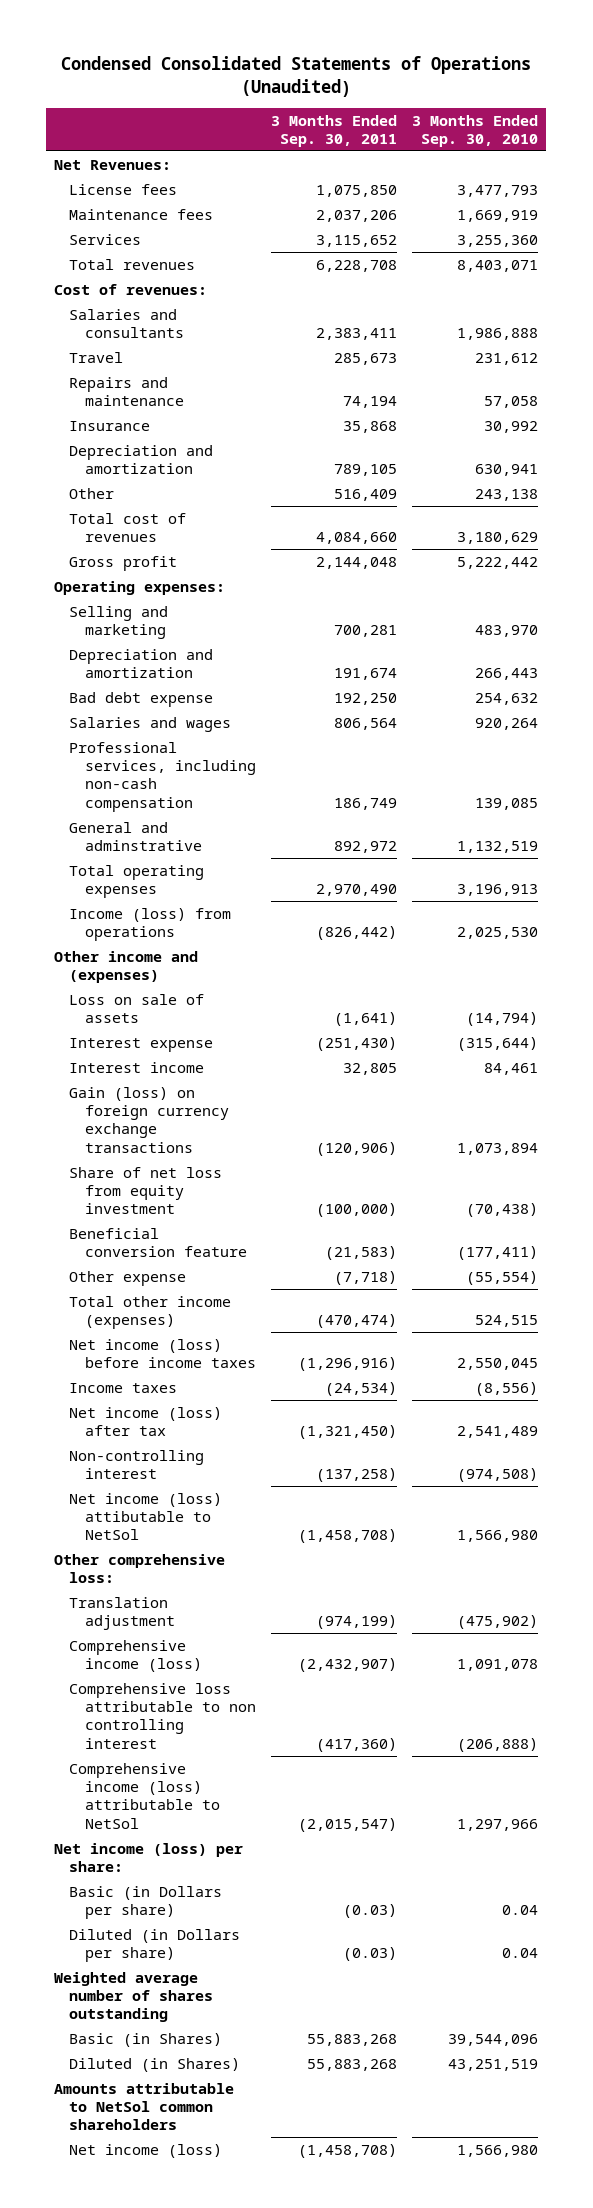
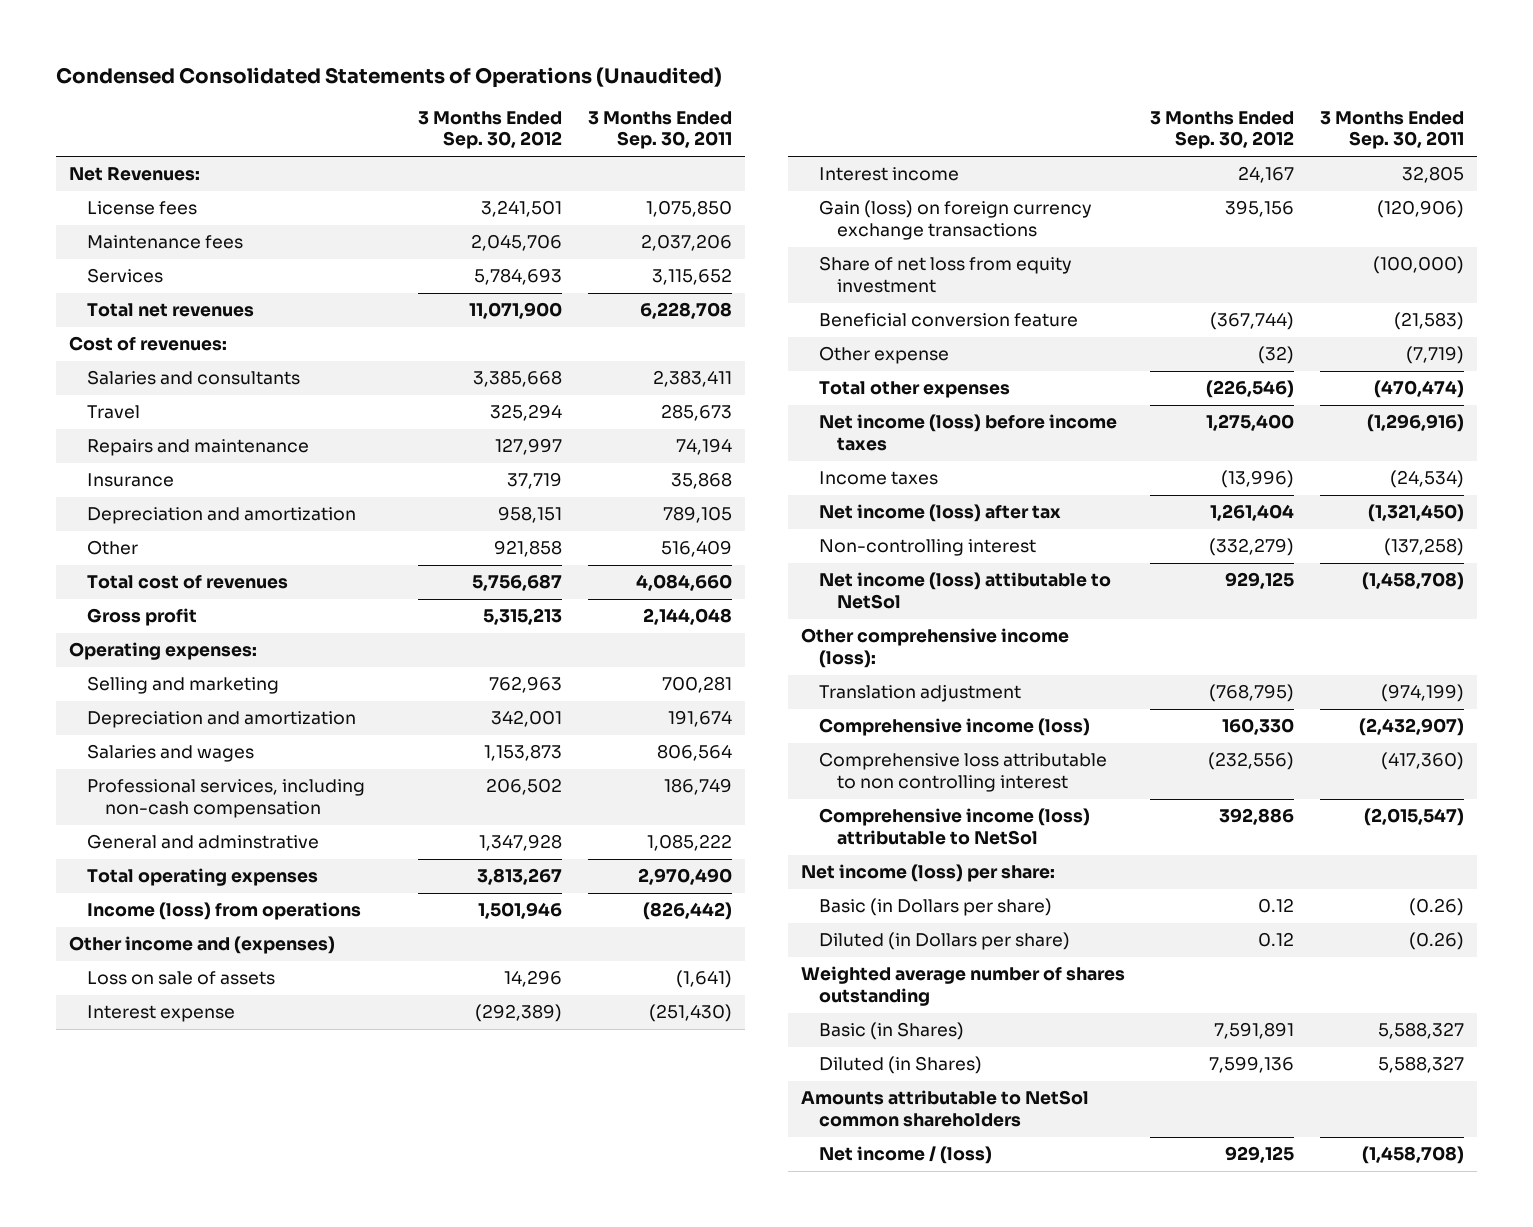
[412,114,539,148] 3 Months Ended Sep. 30, 2010 -> none
none -> [418,110,563,150] 3 Months Ended Sep. 30, 2012
[69,258,196,270] Total revenues -> [86,303,254,318] Total net revenues
[69,691,214,707] Bad debt expense -> none
[334,841,398,854] 892,972 -> [647,834,733,852] 1,085,222
[334,1270,398,1285] (7,718) -> [1406,346,1465,365] (7,719)
[69,1295,232,1330] Total other income (expenses) -> [818,381,1010,399] Total other expenses
[54,1553,226,1584] Other comprehensive loss: -> [800,628,1069,669] Other comprehensive income (loss):
[343,1904,398,1919] (0.03) -> [1409,898,1465,917] (0.26)
[343,1947,398,1962] (0.03) -> [1409,932,1465,951] (0.26)
[307,2033,398,2046] 55,883,268 -> [1378,1022,1465,1040] 5,588,327
[307,2058,398,2071] 55,883,268 -> [1378,1056,1465,1074] 5,588,327
[69,2143,223,2158] Net income (loss) -> [818,1146,992,1165] Net income / (loss)

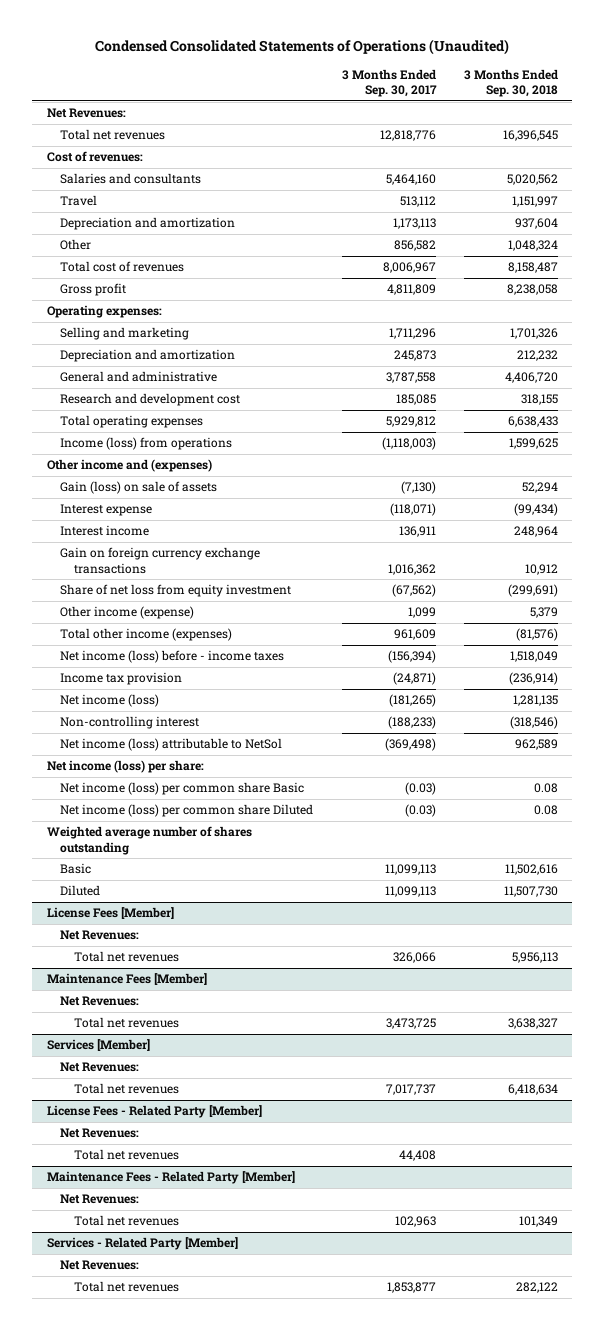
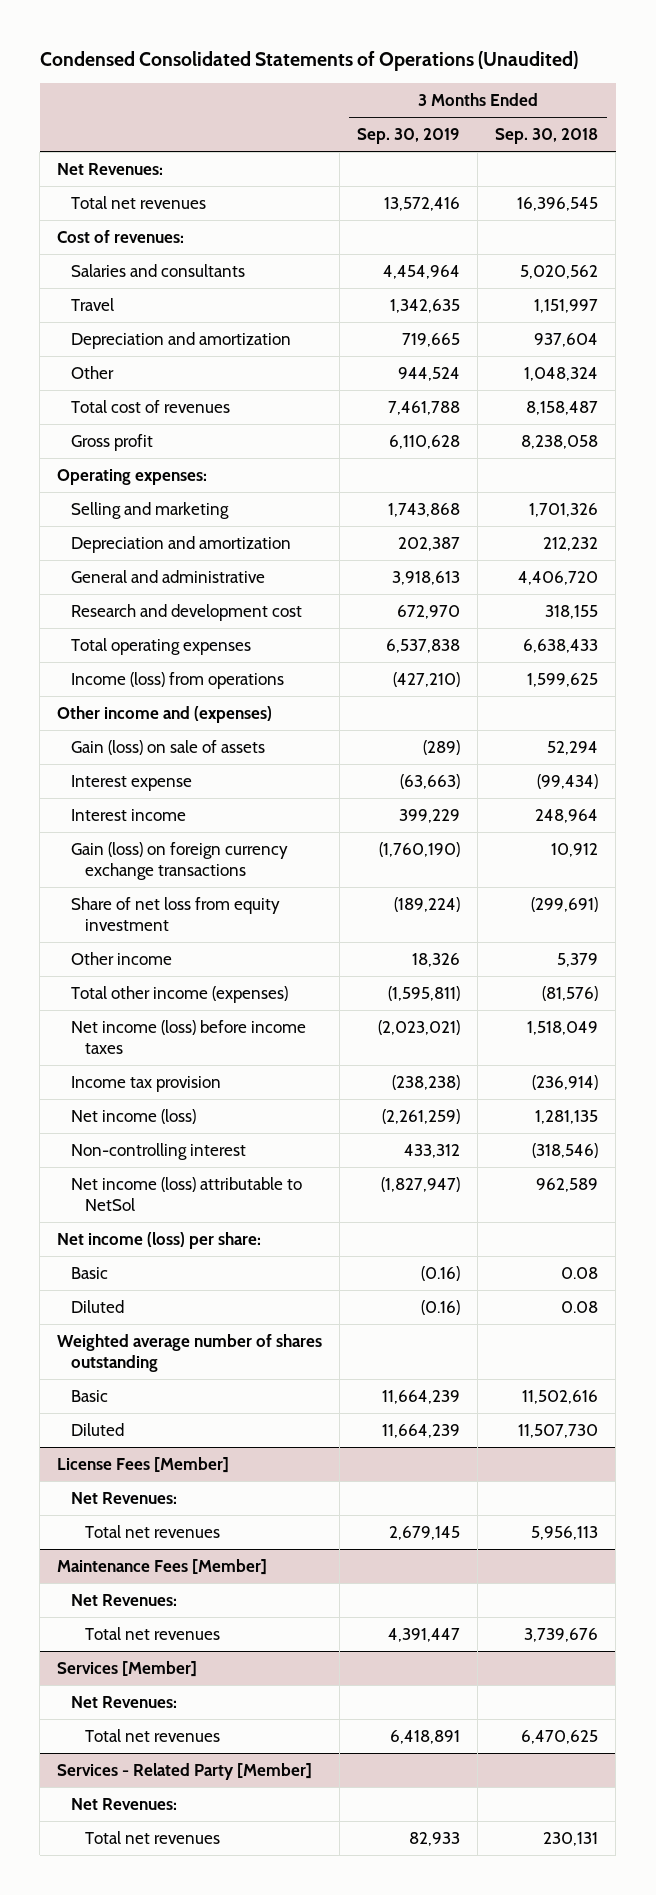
[341,68,437,98] 3 Months Ended Sep. 30, 2017 -> none
none -> [357,127,461,144] Sep. 30, 2019
[60,547,261,574] Gain on foreign currency exchange transactions -> [71,841,289,880] Gain (loss) on foreign currency exchange transactions
[60,606,195,620] Other income (expense) -> [71,951,173,965] Other income
[60,650,285,664] Net income (loss) before - income taxes -> [71,1019,307,1054] Net income (loss) before income taxes
[60,782,305,796] Net income (loss) per common share Basic -> [71,1266,109,1279] Basic
[60,804,314,818] Net income (loss) per common share Diluted -> [71,1299,125,1313] Diluted
[508,1018,559,1030] 3,638,327 -> [524,1627,599,1642] 3,739,676
[46,1105,262,1119] License Fees - Related Party [Member] -> none
[60,1128,140,1139] Net Revenues: -> none
[73,1149,179,1161] Total net revenues -> none
[46,1171,295,1185] Maintenance Fees - Related Party [Member] -> none
[60,1194,140,1205] Net Revenues: -> none
[73,1215,179,1227] Total net revenues -> none
[508,1084,559,1096] 6,418,634 -> [521,1729,599,1744] 6,470,625
[516,1282,559,1294] 282,122 -> [543,1831,599,1846] 230,131

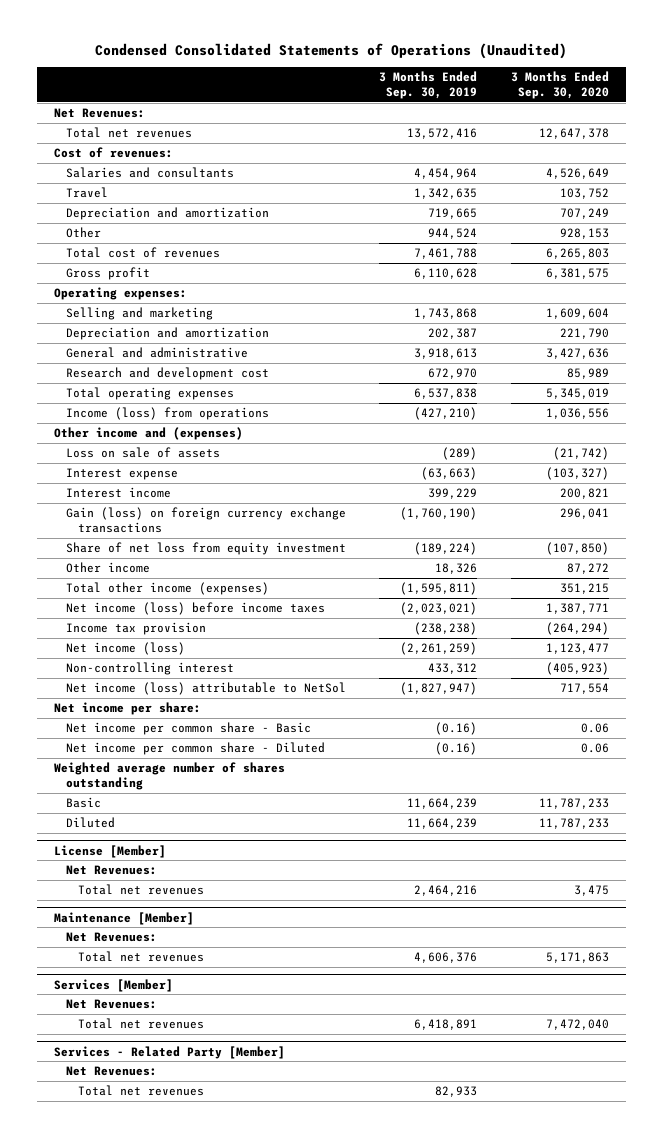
[495,127,599,144] Sep. 30, 2018 -> none
none -> [511,71,610,100] 3 Months Ended Sep. 30, 2020
[71,739,266,755] Gain (loss) on sale of assets -> [65,447,220,459] Loss on sale of assets
[57,1231,262,1249] Net income (loss) per share: -> [53,702,201,716] Net income per share:
[71,1266,109,1279] Basic -> [65,722,311,736] Net income per common share - Basic
[71,1299,125,1313] Diluted -> [65,742,325,756] Net income per common share - Diluted
[57,1456,230,1473] License Fees [Member] -> [53,844,166,858] License [Member]
[389,1525,461,1540] 2,679,145 -> [414,885,478,897] 2,464,216
[57,1558,268,1575] Maintenance Fees [Member] -> [53,911,194,925] Maintenance [Member]
[388,1627,461,1642] 4,391,447 -> [414,952,478,964] 4,606,376

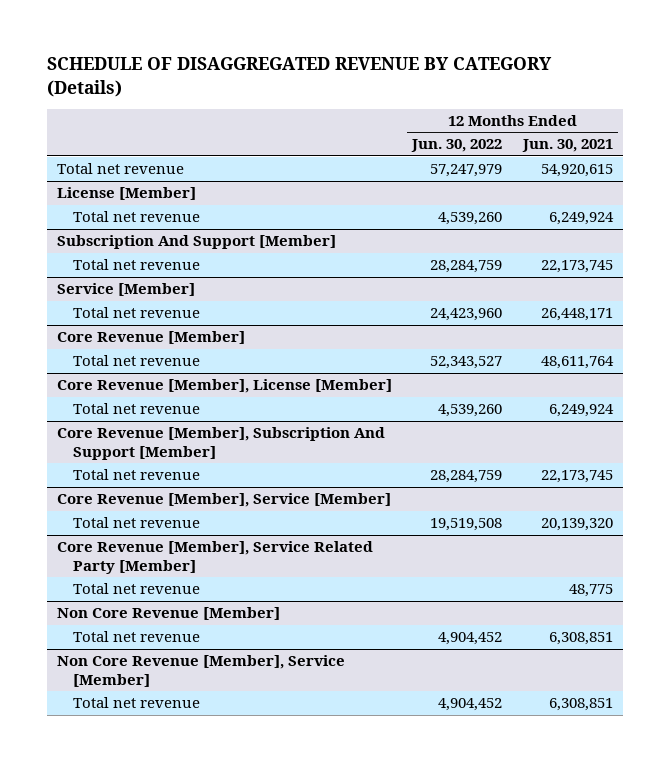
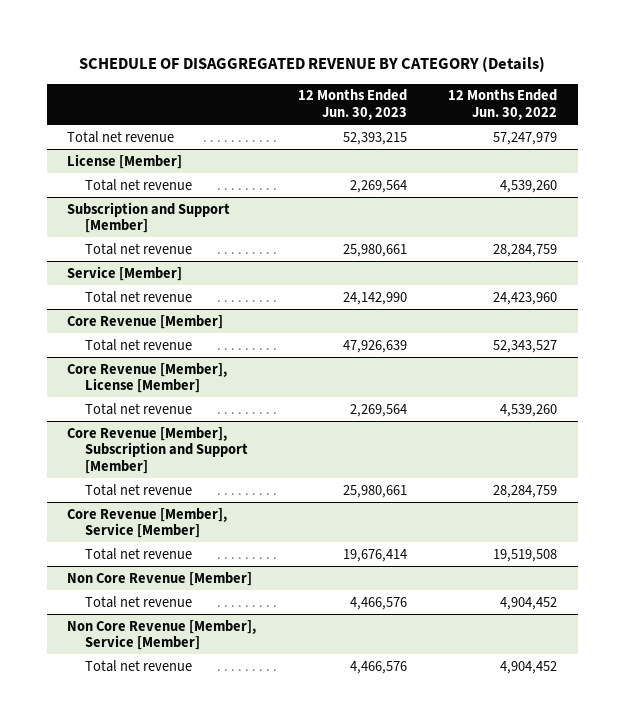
[521,139,613,153] Jun. 30, 2021 -> none
none -> [297,89,407,120] 12 Months Ended Jun. 30, 2023
[56,235,336,250] Subscription And Support [Member] -> [67,201,231,234] Subscription and Support [Member]
[56,427,385,460] Core Revenue [Member], Subscription And Support [Member] -> [67,426,249,475] Core Revenue [Member], Subscription and Support [Member]
[56,541,373,574] Core Revenue [Member], Service Related Party [Member] -> none
[72,583,200,595] Total net revenue -> none

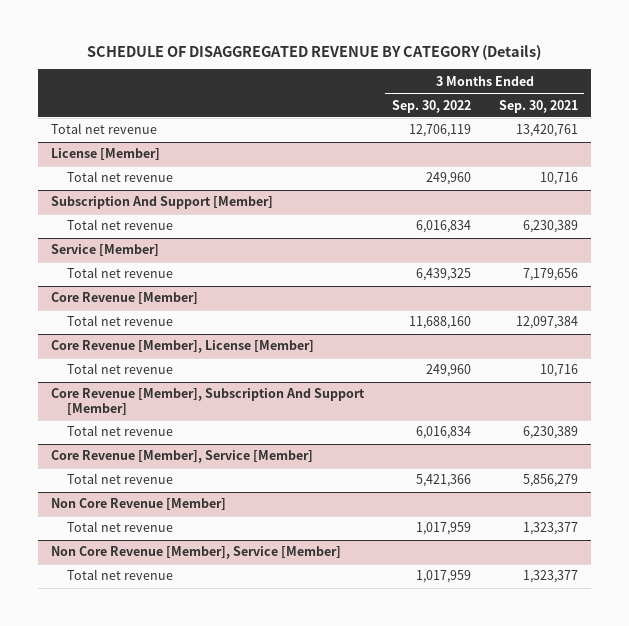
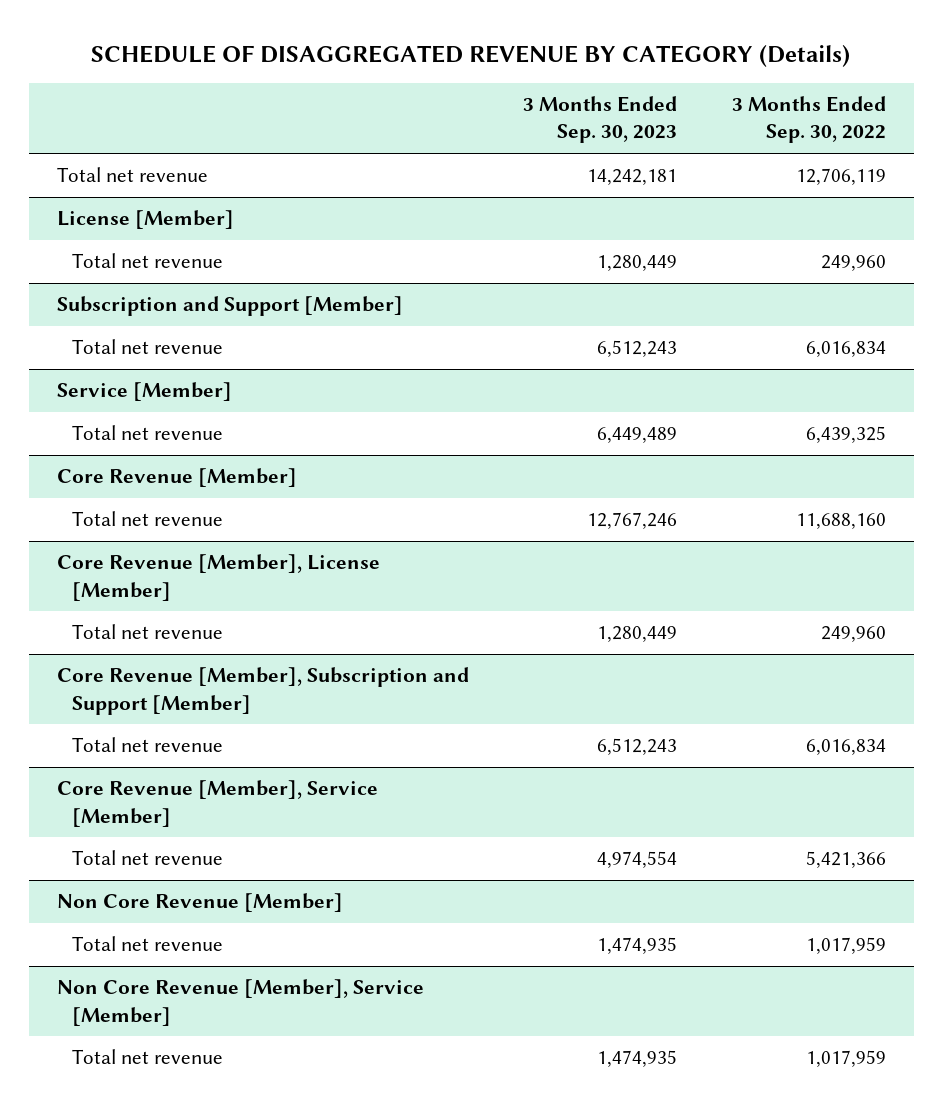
[498,99,578,113] Sep. 30, 2021 -> none
none -> [523,96,678,144] 3 Months Ended Sep. 30, 2023
[51,196,274,210] Subscription And Support [Member] -> [56,296,403,317] Subscription and Support [Member]
[51,388,366,415] Core Revenue [Member], Subscription And Support [Member] -> [56,667,469,715] Core Revenue [Member], Subscription and Support [Member]

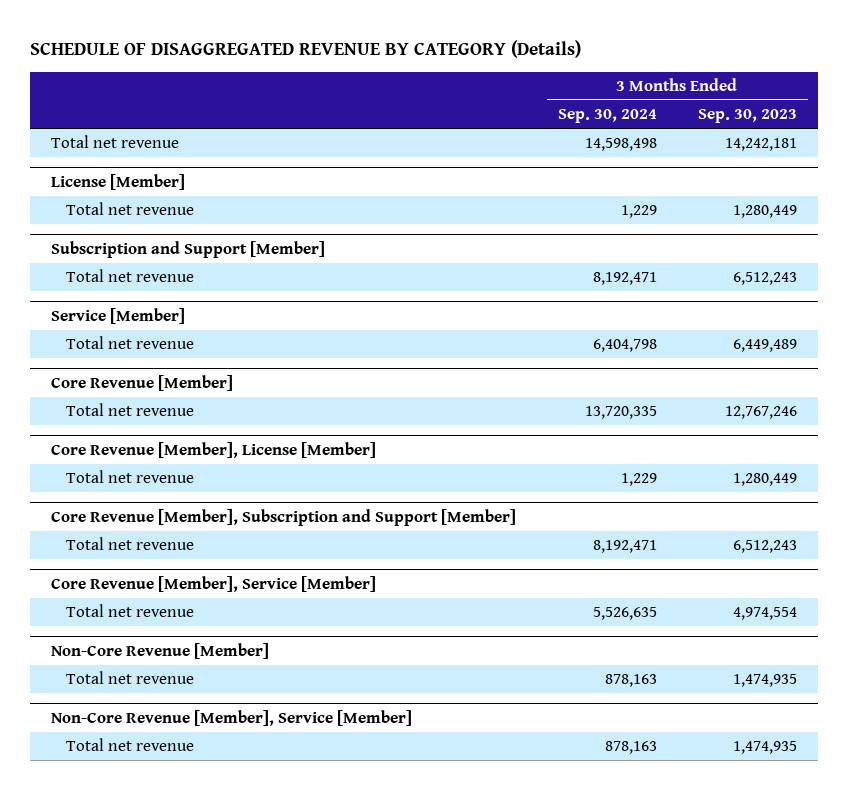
[732,96,887,144] 3 Months Ended Sep. 30, 2022 -> none
none -> [557,109,657,124] Sep. 30, 2024
[56,893,343,913] Non Core Revenue [Member] -> [50,642,269,659] Non-Core Revenue [Member]
[56,979,424,1026] Non Core Revenue [Member], Service [Member] -> [50,709,412,726] Non-Core Revenue [Member], Service [Member]

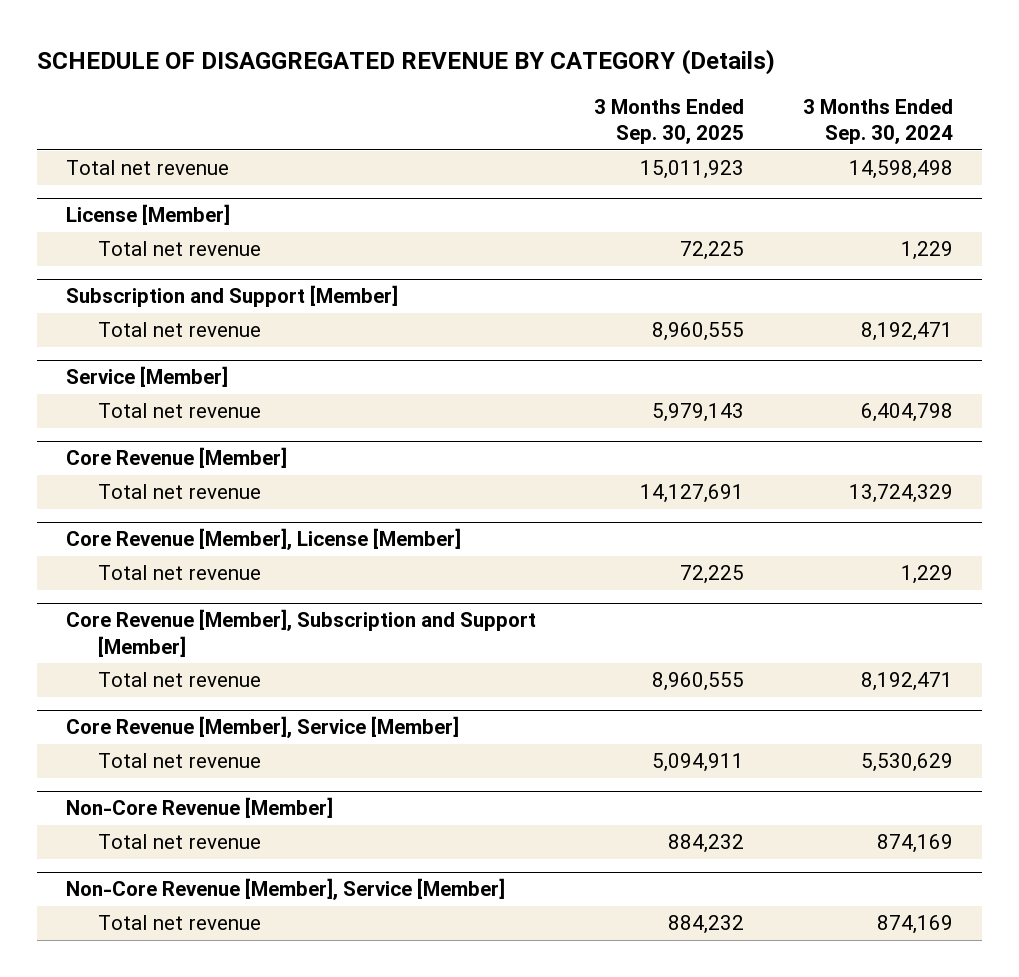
[698,109,798,124] Sep. 30, 2023 -> none
none -> [594,99,745,145] 3 Months Ended Sep. 30, 2025
[584,406,657,420] 13,720,335 -> [848,484,953,504] 13,724,329
[592,607,657,621] 5,526,635 -> [860,753,953,773] 5,530,629
[604,674,657,688] 878,163 -> [876,834,953,854] 874,169
[604,741,657,755] 878,163 -> [876,915,953,935] 874,169

